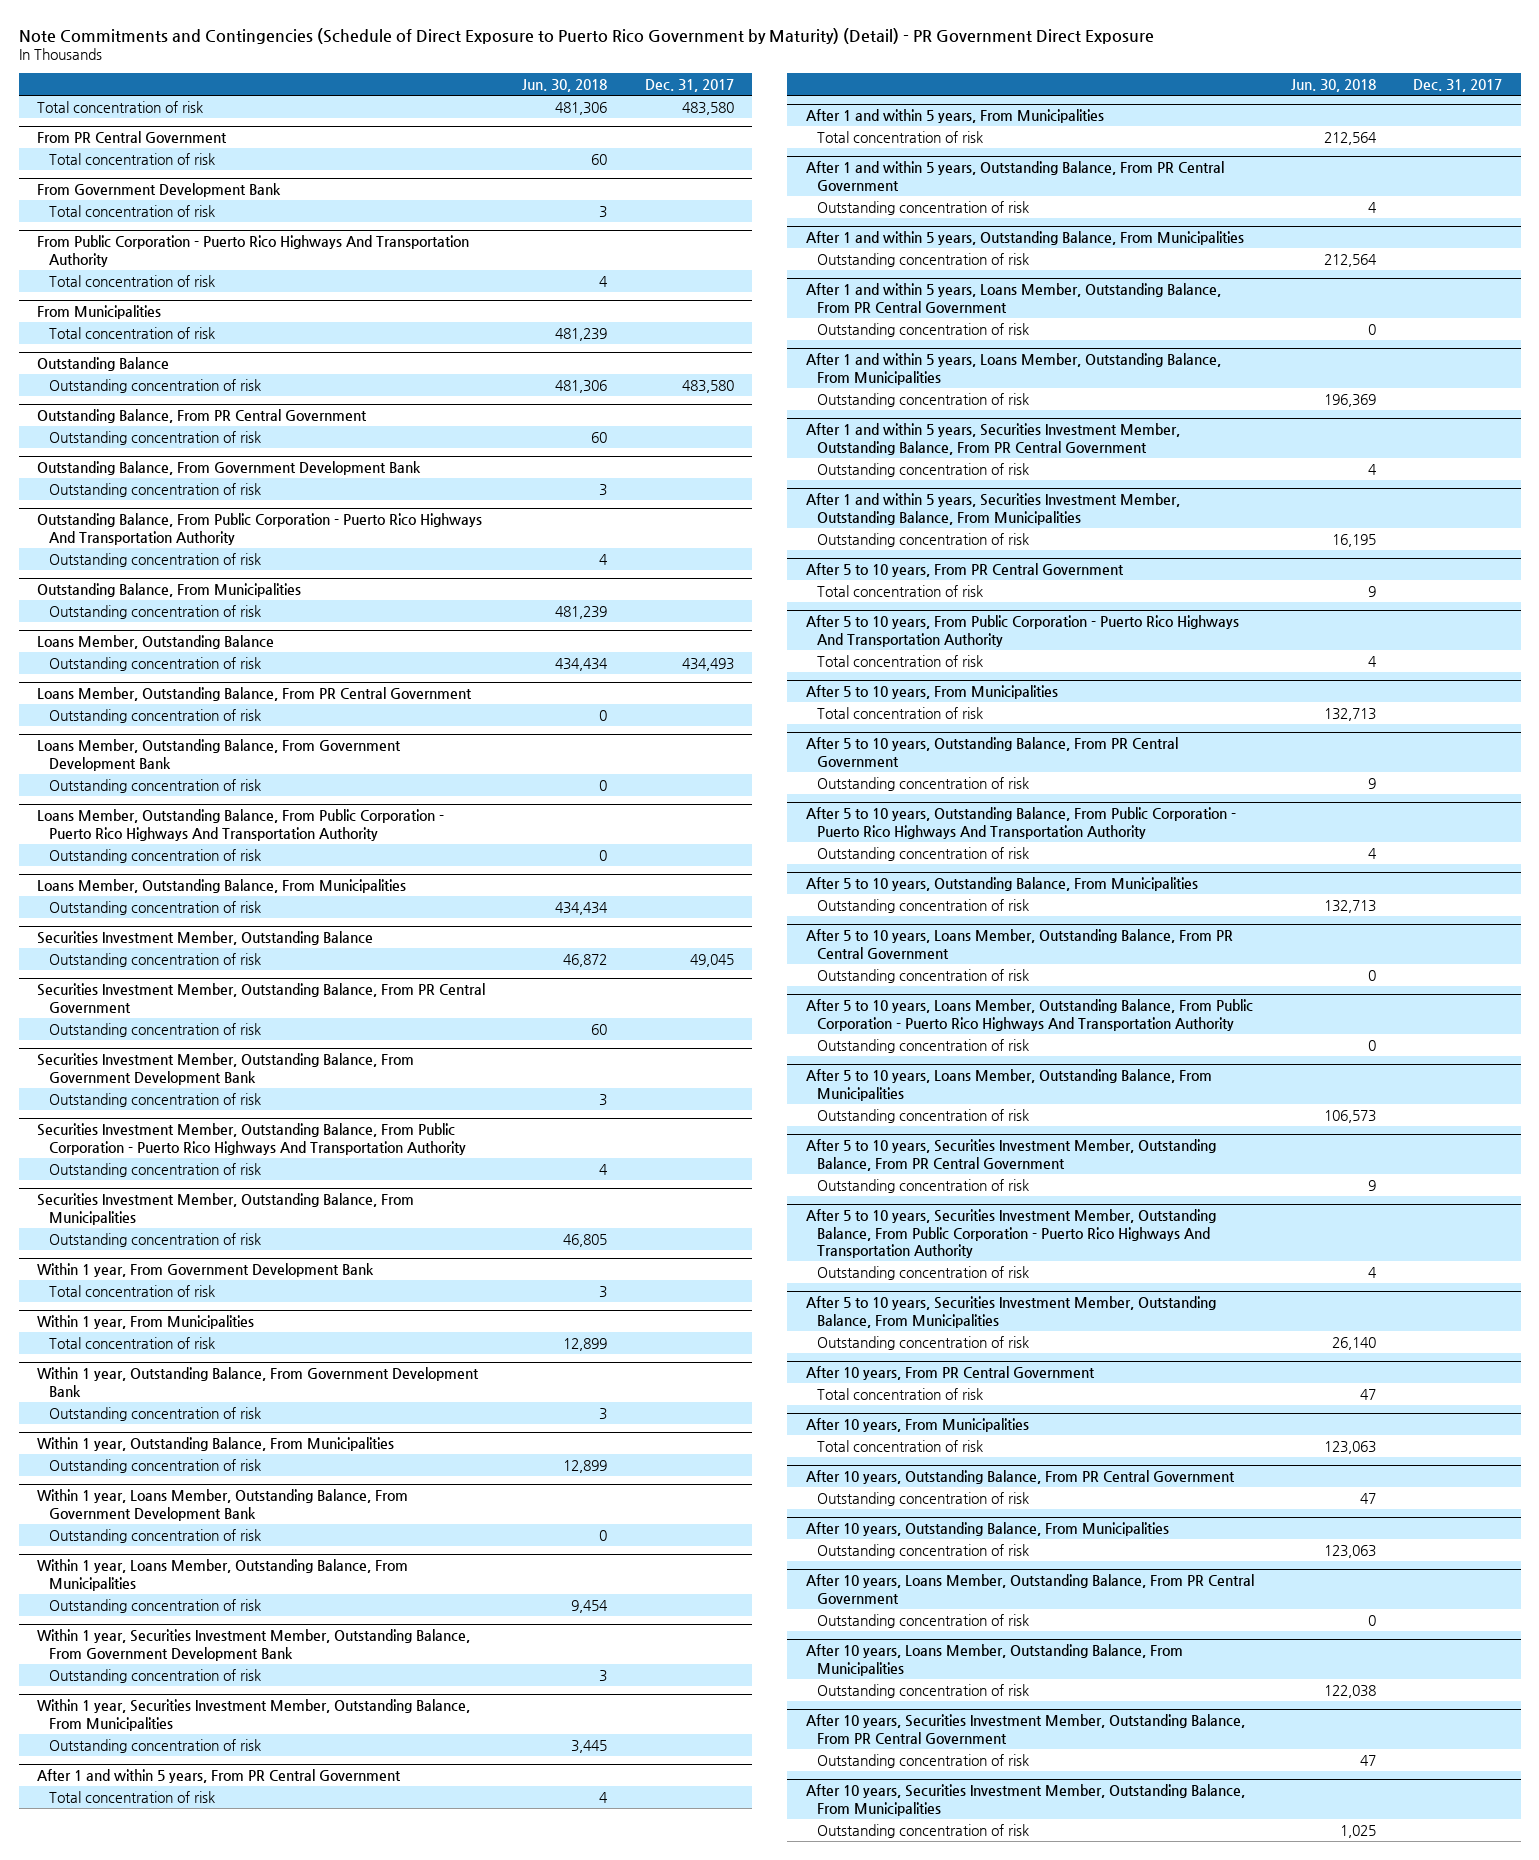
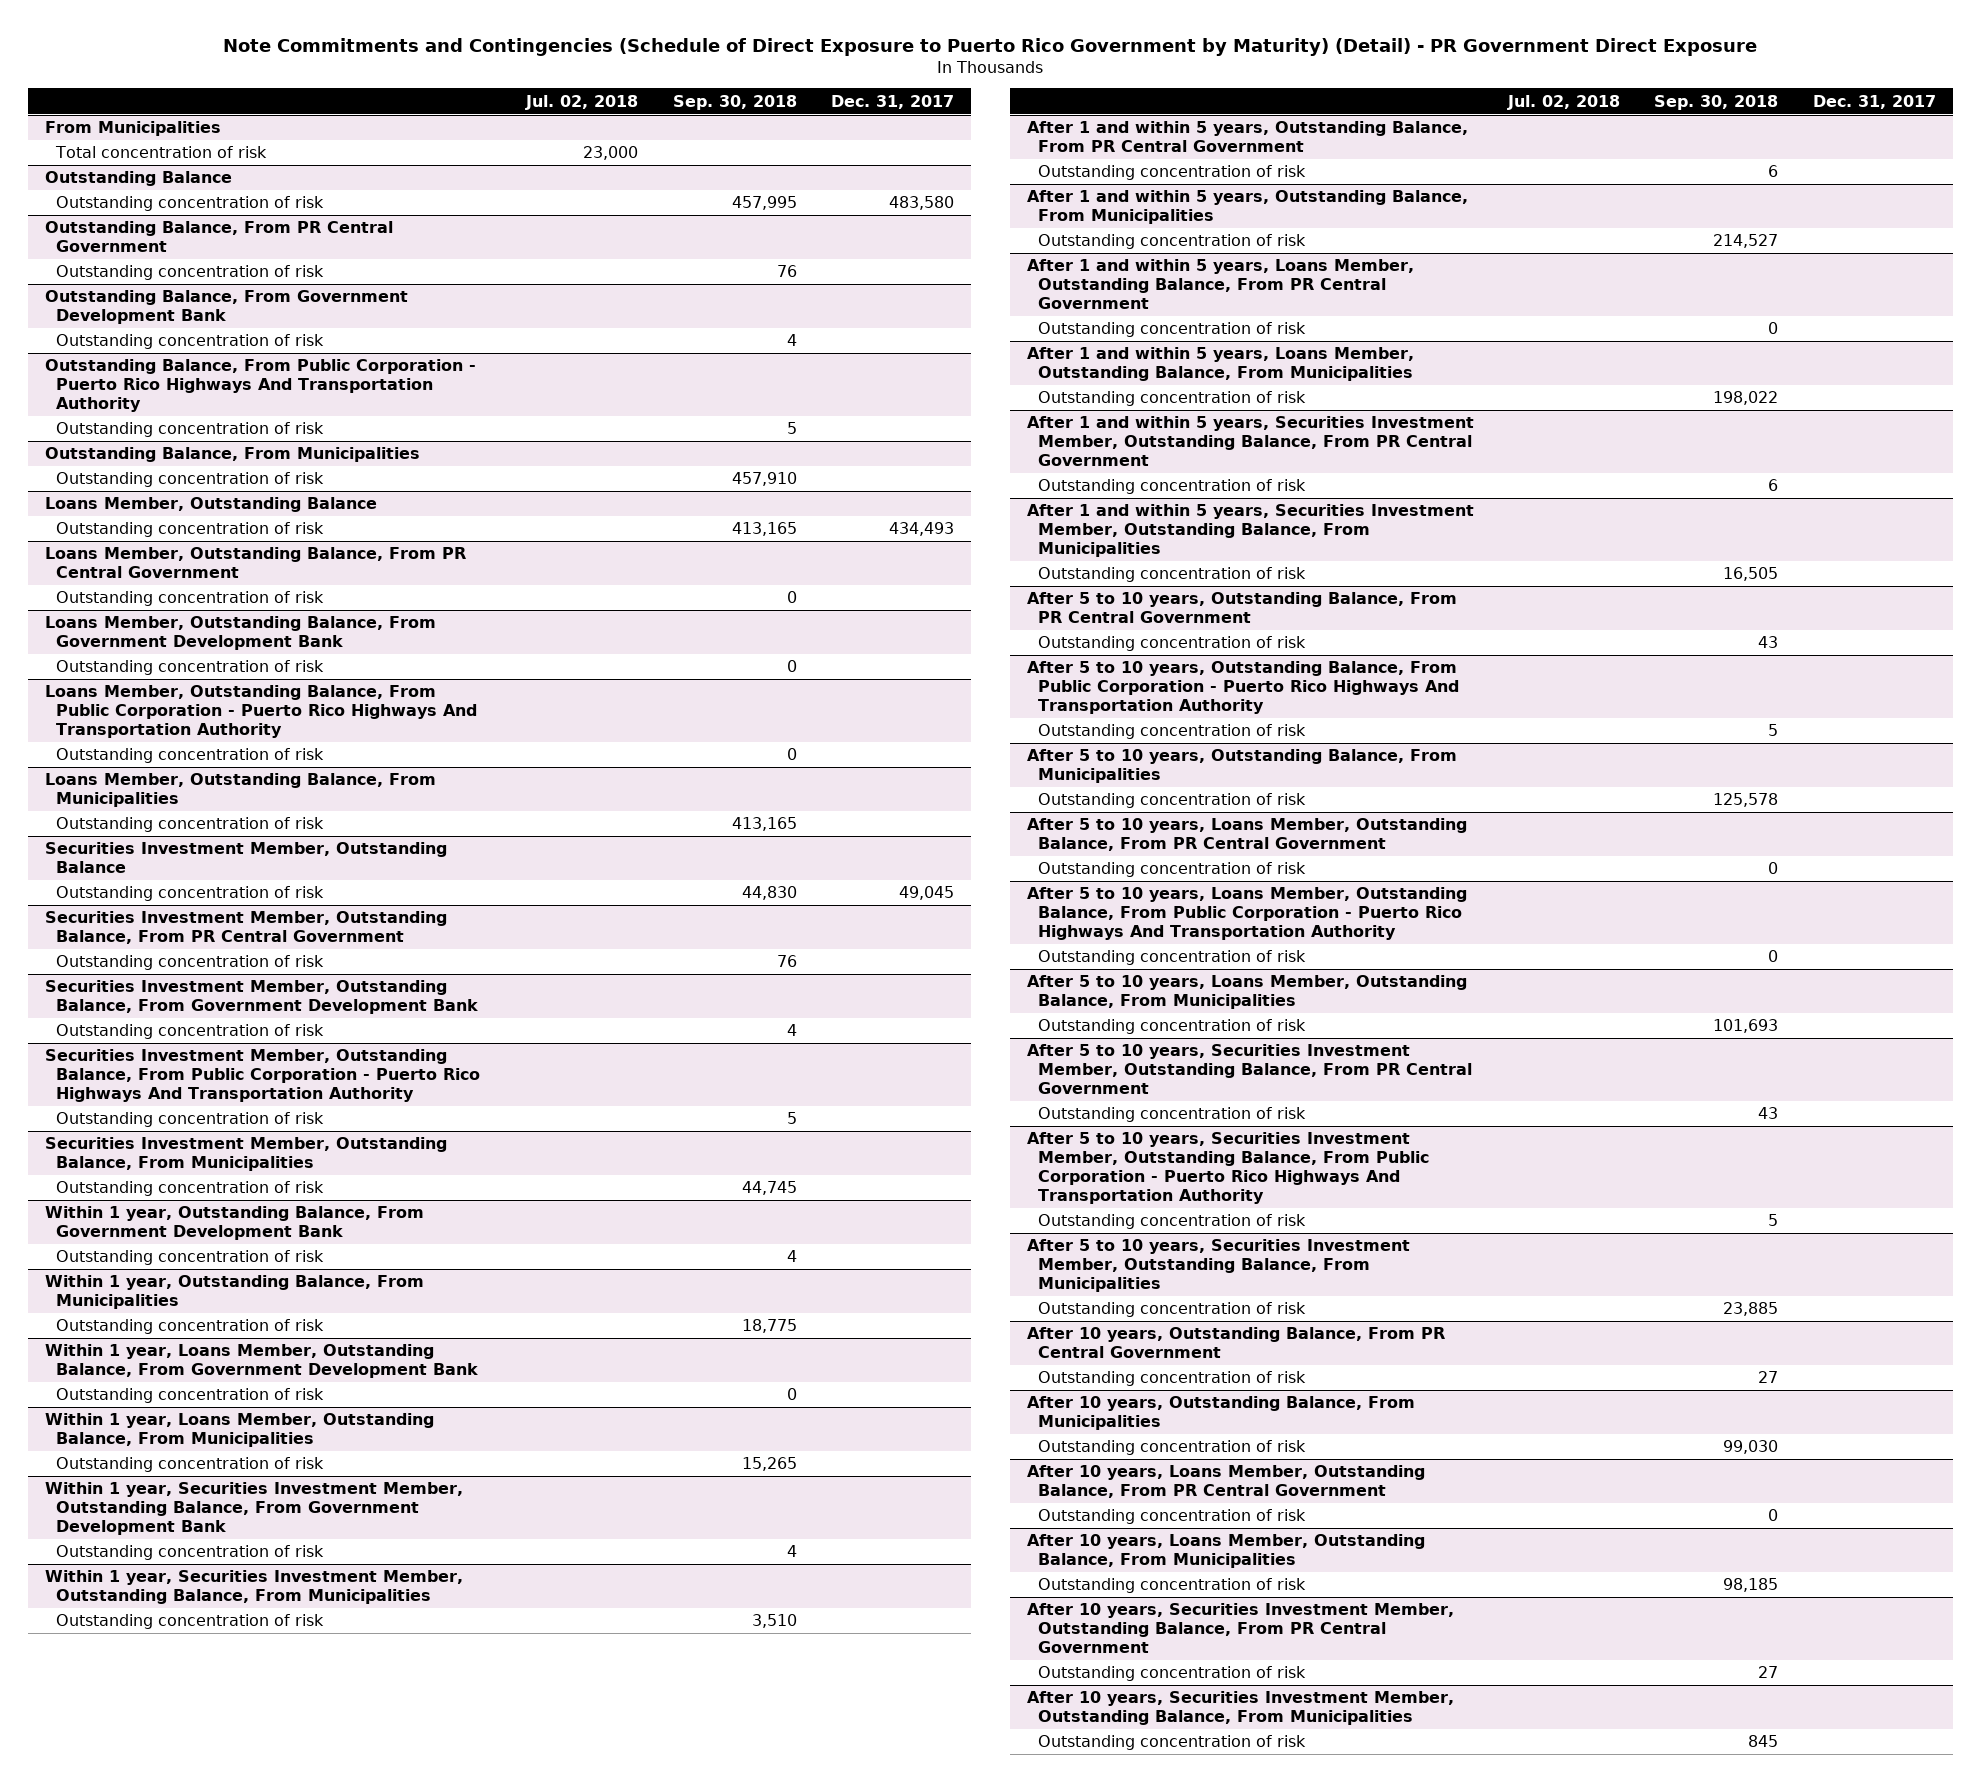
[522,79,608,93] Jun. 30, 2018 -> none
none -> [525,94,639,110] Jul. 02, 2018
none -> [672,94,797,110] Sep. 30, 2018
[37,100,204,113] Total concentration of risk -> none
[37,131,228,144] From PR Central Government -> none
[48,152,215,165] Total concentration of risk -> none
[37,183,282,198] From Government Development Bank -> none
[48,204,215,217] Total concentration of risk -> none
[37,235,470,267] From Public Corporation - Puerto Rico Highways And Transportation Authority -> none
[48,274,215,287] Total concentration of risk -> none
[37,1263,375,1278] Within 1 year, From Government Development Bank -> none
[48,1284,215,1297] Total concentration of risk -> none
[37,1315,255,1330] Within 1 year, From Municipalities -> none
[48,1336,215,1349] Total concentration of risk -> none
[37,1769,402,1784] After 1 and within 5 years, From PR Central Government -> none
[48,1790,215,1803] Total concentration of risk -> none
[805,109,1104,124] After 1 and within 5 years, From Municipalities -> none
[817,130,984,143] Total concentration of risk -> none
[805,563,1124,578] After 5 to 10 years, From PR Central Government -> none
[817,584,984,597] Total concentration of risk -> none
[805,615,1239,647] After 5 to 10 years, From Public Corporation - Puerto Rico Highways And Transportation Authority -> none
[817,654,984,667] Total concentration of risk -> none
[805,685,1058,700] After 5 to 10 years, From Municipalities -> none
[817,706,984,719] Total concentration of risk -> none
[805,1366,1095,1381] After 10 years, From PR Central Government -> none
[817,1387,984,1400] Total concentration of risk -> none
[805,1418,1029,1433] After 10 years, From Municipalities -> none
[817,1439,984,1452] Total concentration of risk -> none

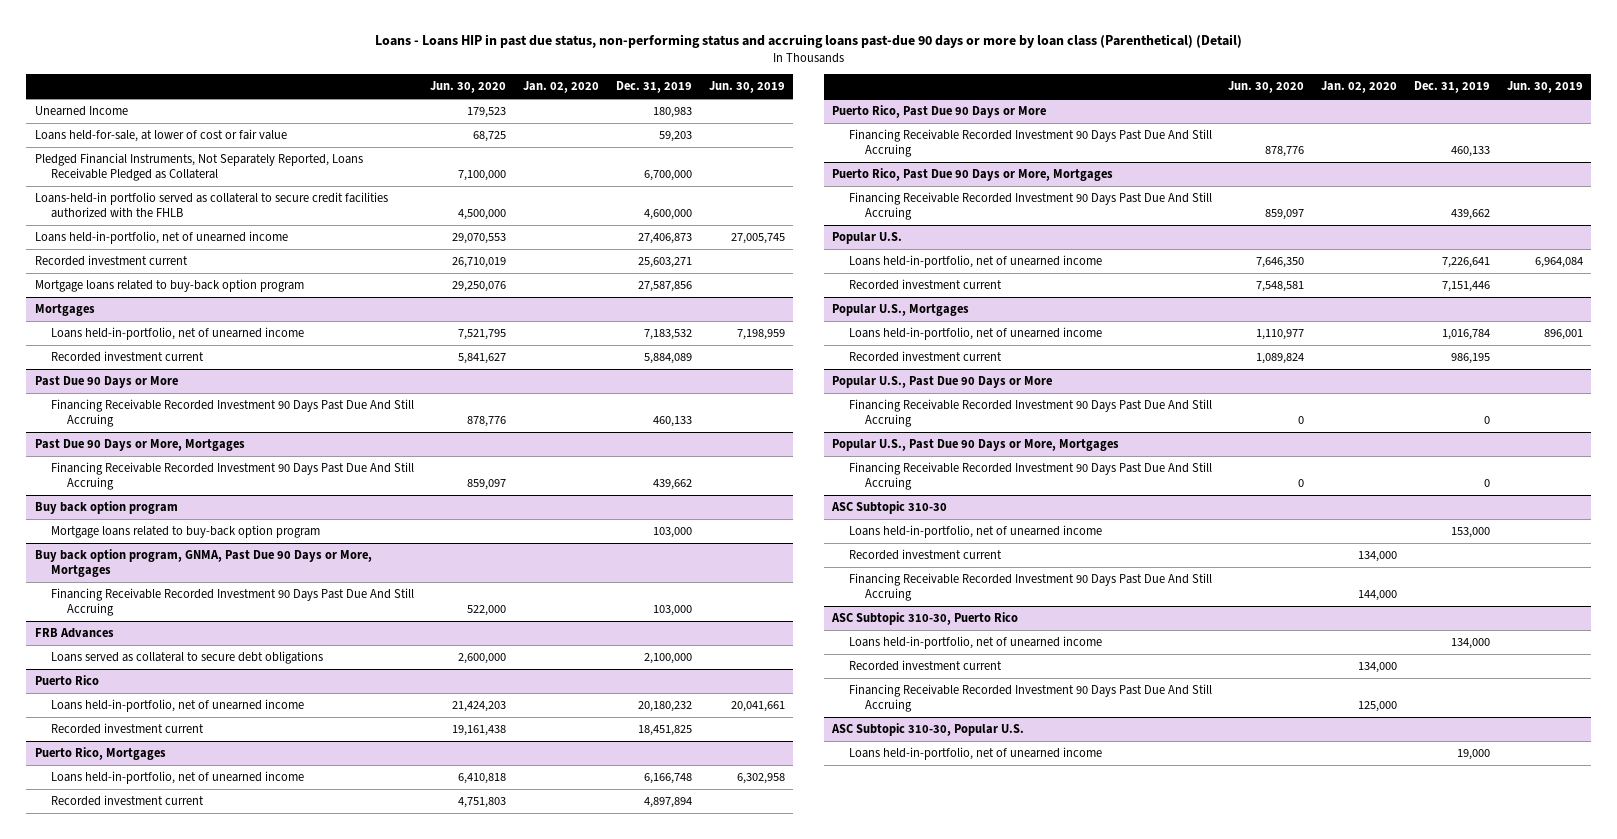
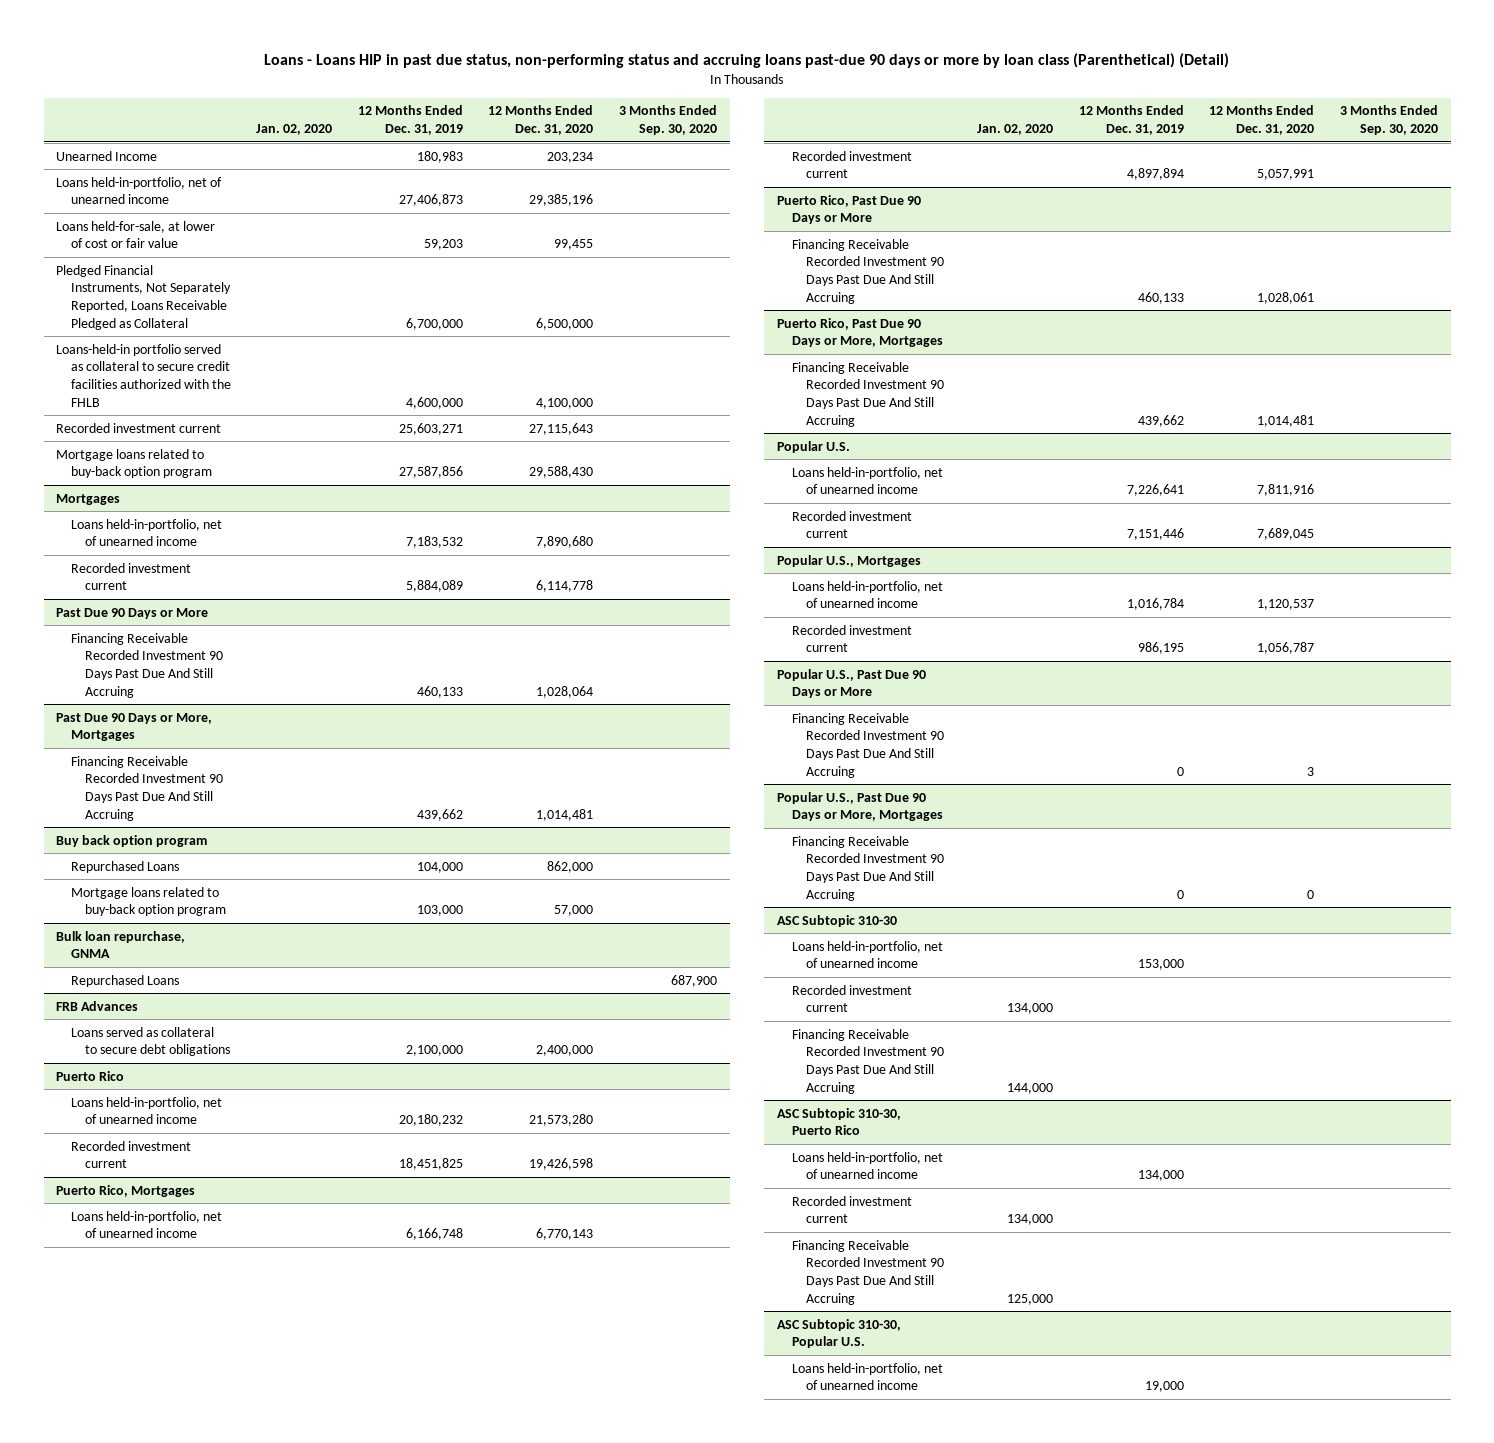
[430,81,507,94] Jun. 30, 2020 -> none
[615,81,692,94] Dec. 31, 2019 -> none
[708,81,785,94] Jun. 30, 2019 -> none
none -> [357,105,463,135] 12 Months Ended Dec. 31, 2019
none -> [488,105,594,135] 12 Months Ended Dec. 31, 2020
none -> [619,105,718,135] 3 Months Ended Sep. 30, 2020
[34,231,288,245] Loans held-in-portfolio, net of unearned income -> [56,176,223,205] Loans held-in-portfolio, net of unearned income
none -> [70,860,179,873] Repurchased Loans
[34,549,372,578] Buy back option program, GNMA, Past Due 90 Days or More, Mortgages -> none
[50,588,414,617] Financing Receivable Recorded Investment 90 Days Past Due And Still Accruing -> none
none -> [56,930,186,959] Bulk loan repurchase, GNMA
none -> [70,974,179,987] Repurchased Loans

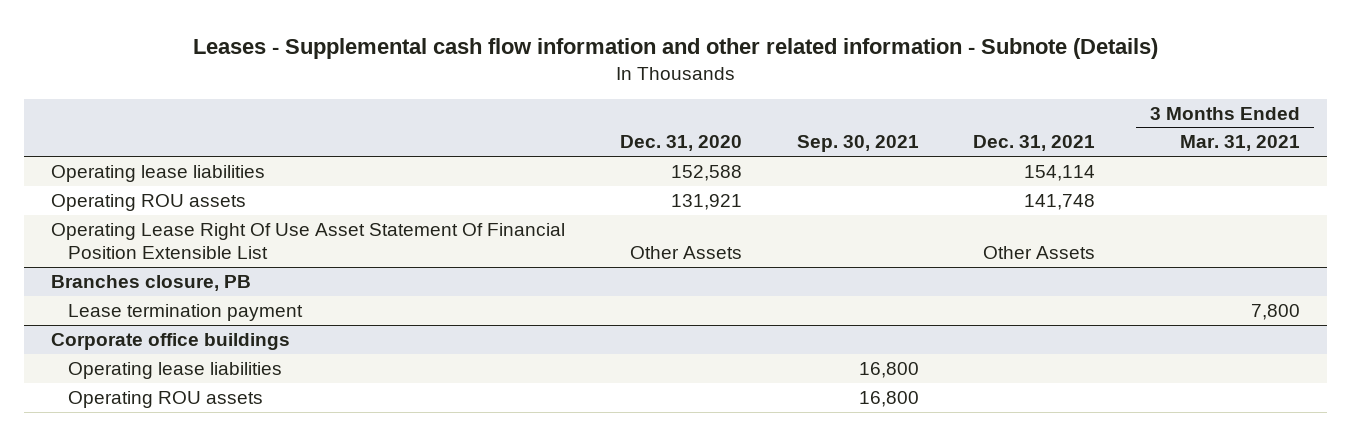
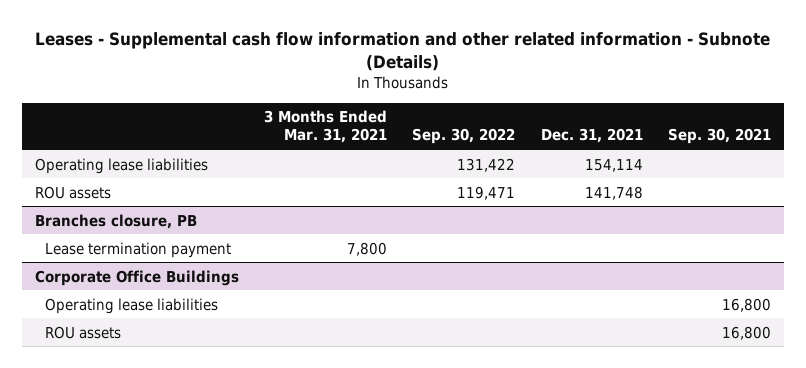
[619,135,742,152] Dec. 31, 2020 -> none
none -> [412,128,516,145] Sep. 30, 2022
[51,222,566,260] Operating Lease Right Of Use Asset Statement Of Financial Position Extensible List -> none
[51,193,247,211] Operating ROU assets -> [35,185,112,199] ROU assets
[51,332,291,350] Corporate office buildings -> [35,269,240,286] Corporate Office Buildings
[68,390,264,408] Operating ROU assets -> [45,325,122,339] ROU assets

